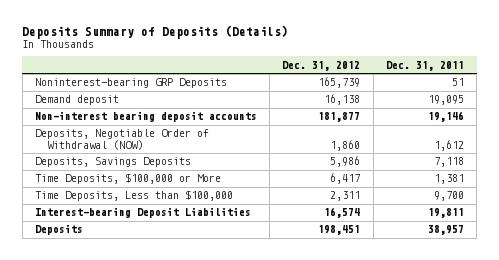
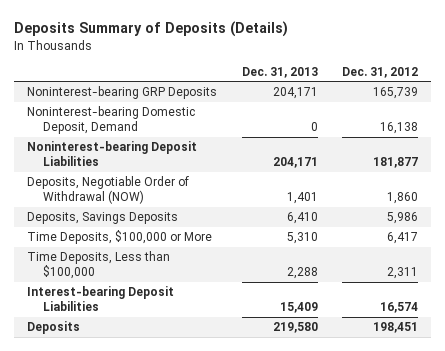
[386,60,465,71] Dec. 31, 2011 -> none
none -> [241,66,318,78] Dec. 31, 2013
[34,95,119,106] Demand deposit -> [26,106,195,135] Noninterest-bearing Domestic Deposit, Demand
[34,111,257,123] Non-interest bearing deposit accounts -> [26,141,197,167] Noninterest-bearing Deposit Liabilities

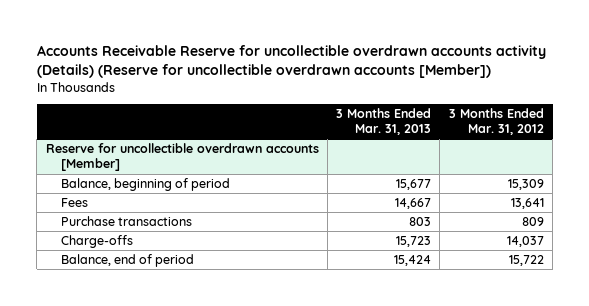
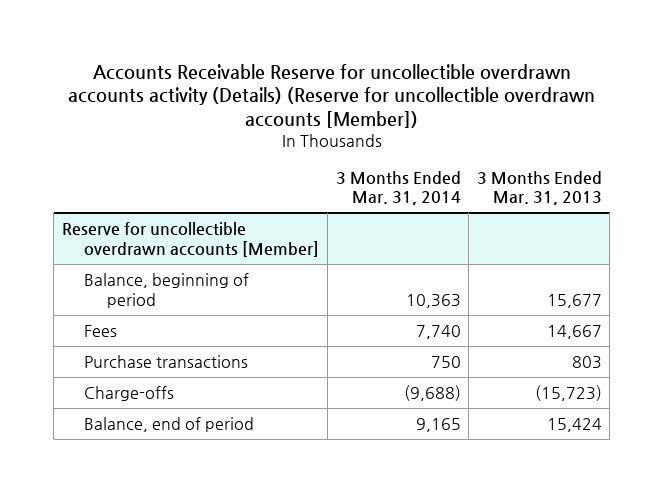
[448,107,544,136] 3 Months Ended Mar. 31, 2012 -> none
none -> [335,170,461,206] 3 Months Ended Mar. 31, 2014
[396,236,432,248] 15,723 -> [534,385,602,402] (15,723)

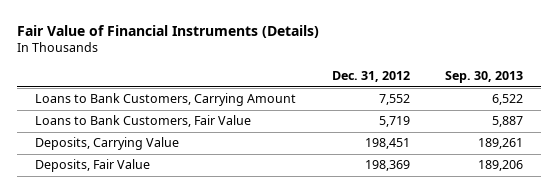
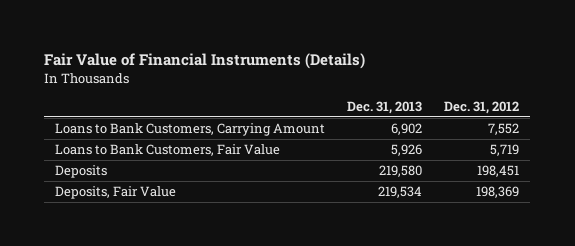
[445,71,524,84] Sep. 30, 2013 -> none
none -> [347,101,423,115] Dec. 31, 2013
[34,137,179,151] Deposits, Carrying Value -> [55,165,108,179] Deposits

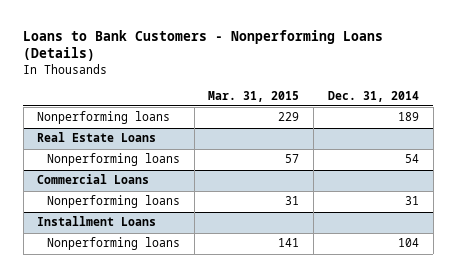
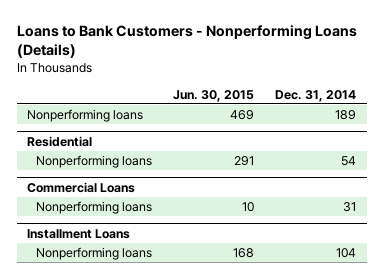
[208,90,300,102] Mar. 31, 2015 -> none
none -> [173,89,255,102] Jun. 30, 2015
[37,132,157,143] Real Estate Loans -> [27,135,93,147] Residential

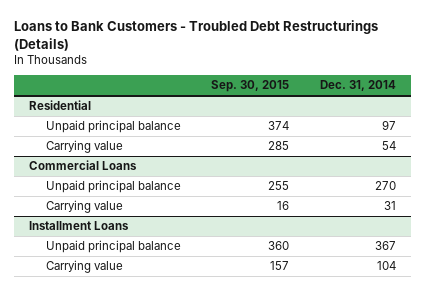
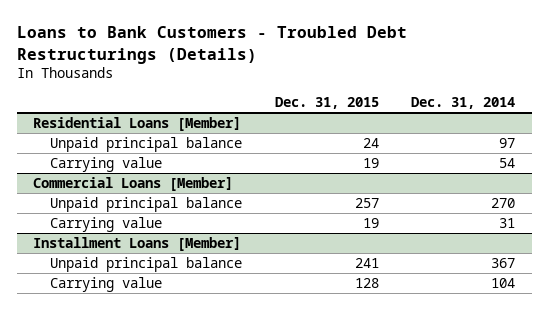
[211,80,290,93] Sep. 30, 2015 -> none
none -> [274,96,379,109] Dec. 31, 2015
[28,100,91,111] Residential -> [33,116,242,131] Residential Loans [Member]
[28,160,137,171] Commercial Loans -> [33,176,234,191] Commercial Loans [Member]
[28,221,129,231] Installment Loans -> [33,236,242,251] Installment Loans [Member]

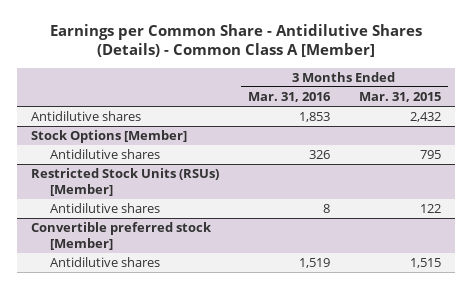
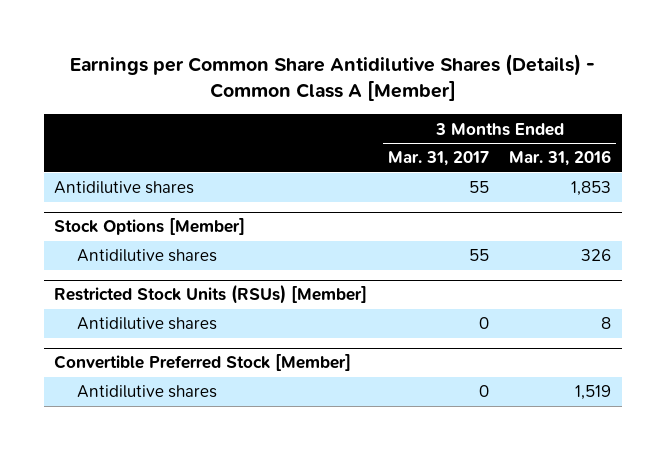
[49,23,422,58] Earnings per Common Share - Antidilutive Shares (Details) - Common Class A [Member] -> [69,53,595,102] Earnings per Common Share Antidilutive Shares (Details) - Common Class A [Member]
[358,92,441,103] Mar. 31, 2015 -> none
none -> [387,151,489,167] Mar. 31, 2017
[30,222,212,251] Convertible preferred stock [Member] -> [54,354,352,372] Convertible Preferred Stock [Member]

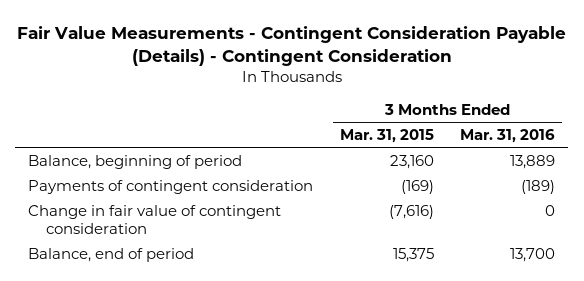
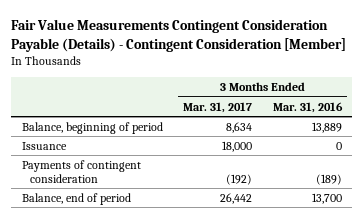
[16,25,566,66] Fair Value Measurements - Contingent Consideration Payable (Details) - Contingent Consideration -> [11,19,347,52] Fair Value Measurements Contingent Consideration Payable (Details) - Contingent Consideration [Member]
[339,129,434,144] Mar. 31, 2015 -> none
none -> [183,101,253,113] Mar. 31, 2017
none -> [21,141,67,150] Issuance
[28,204,282,234] Change in fair value of contingent consideration -> none

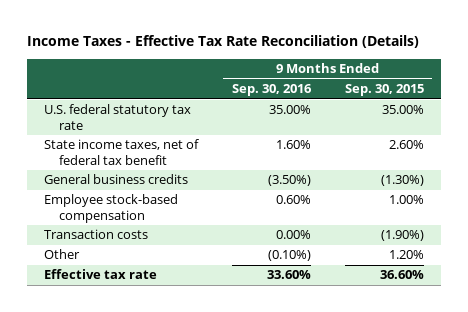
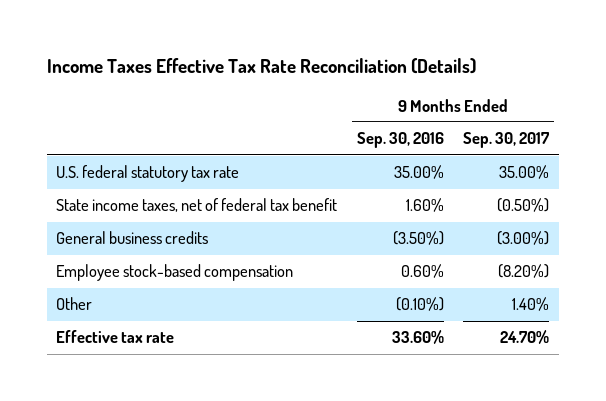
[27,35,420,49] Income Taxes - Effective Tax Rate Reconciliation (Details) -> [46,57,476,74] Income Taxes Effective Tax Rate Reconciliation (Details)
[344,84,424,97] Sep. 30, 2015 -> none
none -> [463,132,551,149] Sep. 30, 2017
[44,229,149,240] Transaction costs -> none

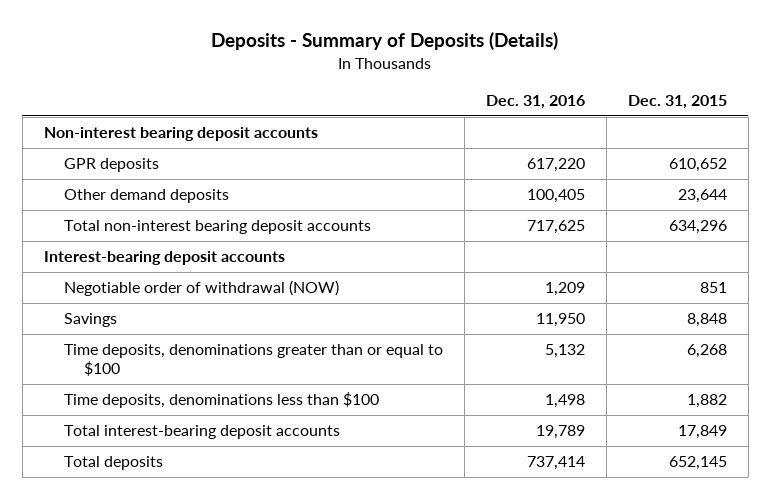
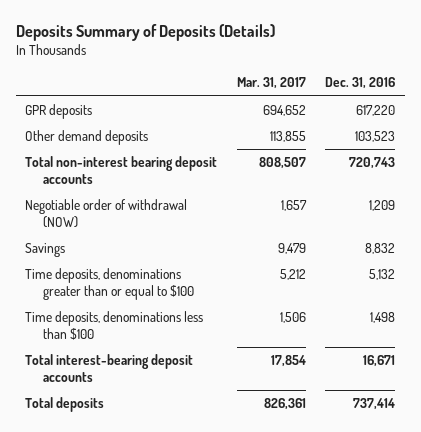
[211,32,559,51] Deposits - Summary of Deposits (Details) -> [15,23,275,41] Deposits Summary of Deposits (Details)
[627,94,727,109] Dec. 31, 2015 -> none
none -> [236,77,306,90] Mar. 31, 2017
[43,127,318,142] Non-interest bearing deposit accounts -> none
[43,251,285,266] Interest-bearing deposit accounts -> none
[526,189,585,204] 100,405 -> [355,131,396,143] 103,523
[526,220,585,235] 717,625 -> [349,157,396,170] 720,743
[535,313,585,328] 11,950 -> [365,243,396,255] 8,832
[535,425,585,440] 19,789 -> [363,355,396,368] 16,671

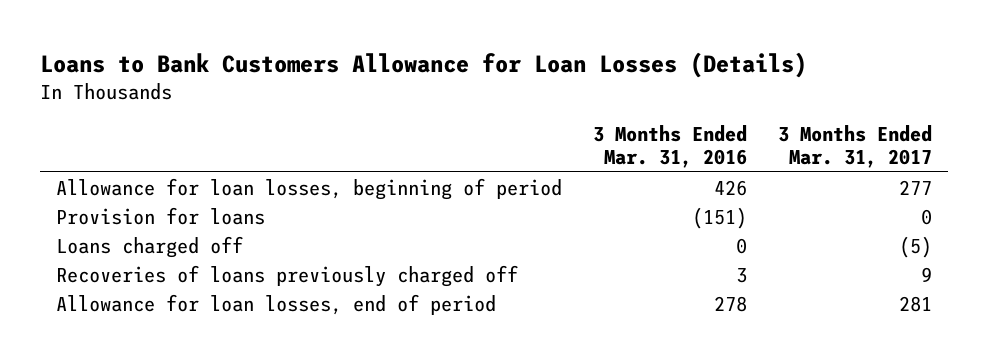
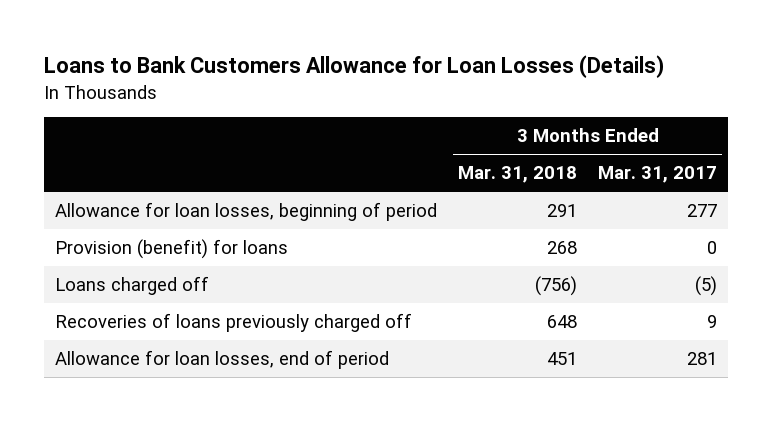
[593,124,748,169] 3 Months Ended Mar. 31, 2016 -> none
none -> [458,166,578,184] Mar. 31, 2018
[55,206,265,225] Provision for loans -> [54,239,288,260] Provision (benefit) for loans

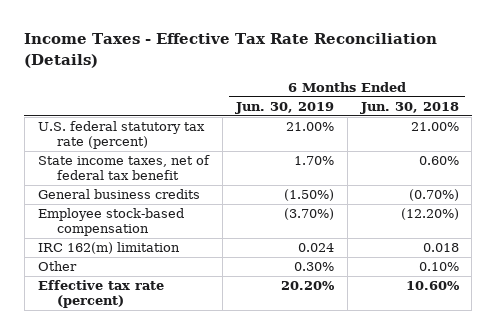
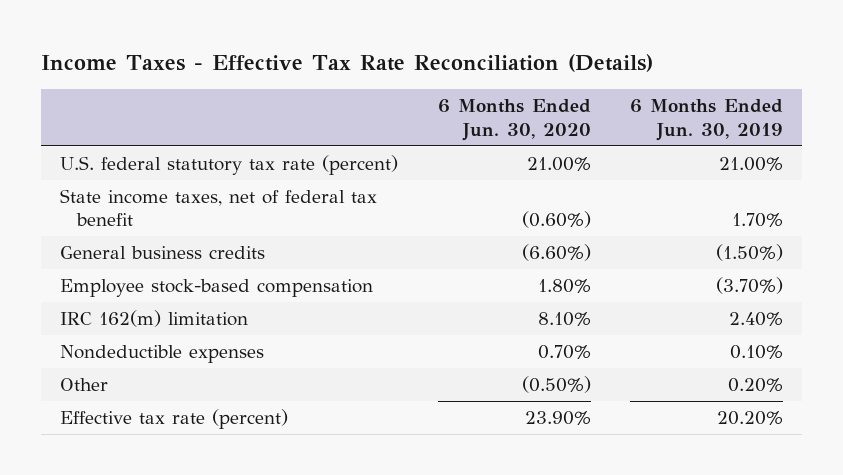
[359,101,459,114] Jun. 30, 2018 -> none
none -> [437,99,591,141] 6 Months Ended Jun. 30, 2020
[297,243,334,253] 0.024 -> [728,312,783,327] 2.40%
none -> [60,345,265,364] Nondeductible expenses
[293,262,334,272] 0.30% -> [727,378,783,393] 0.20%

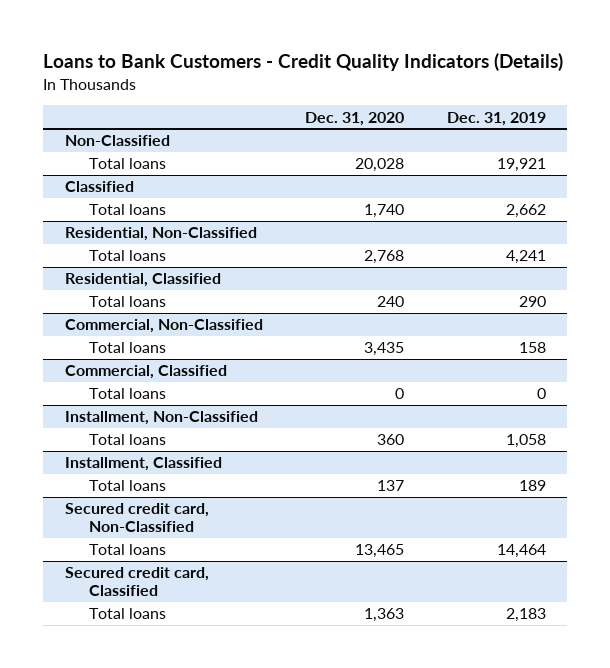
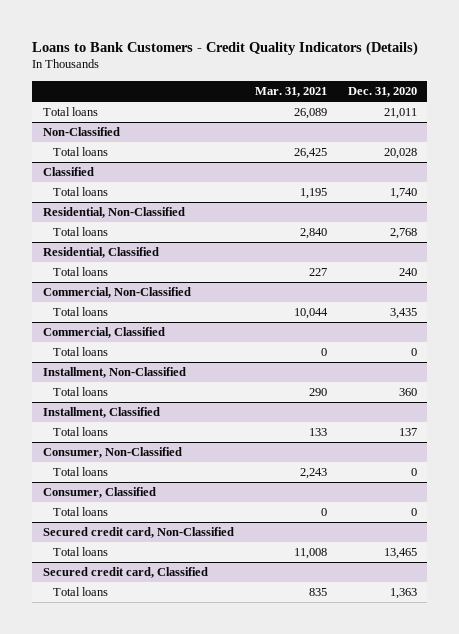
[446,111,546,126] Dec. 31, 2019 -> none
none -> [254,87,327,98] Mar. 31, 2021
none -> [42,107,98,117] Total loans
none -> [42,447,182,459] Consumer, Non-Classified
none -> [52,467,108,477] Total loans
none -> [42,487,156,499] Consumer, Classified
none -> [52,507,108,517] Total loans

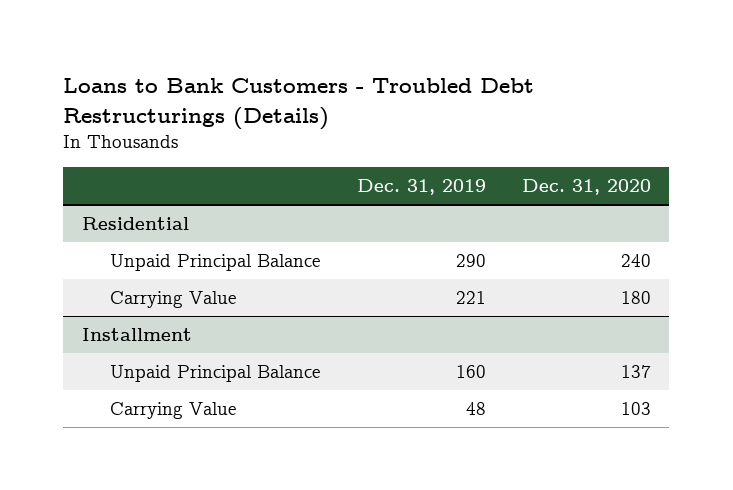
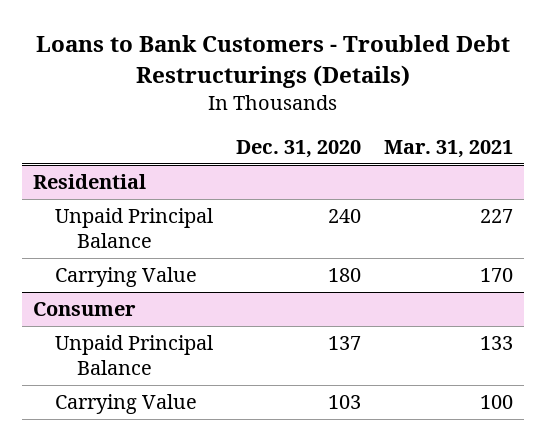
[356,179,486,196] Dec. 31, 2019 -> none
none -> [383,139,513,158] Mar. 31, 2021
[81,328,192,342] Installment -> [33,302,137,317] Consumer

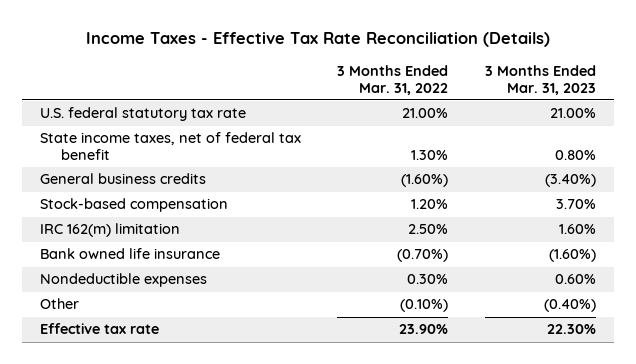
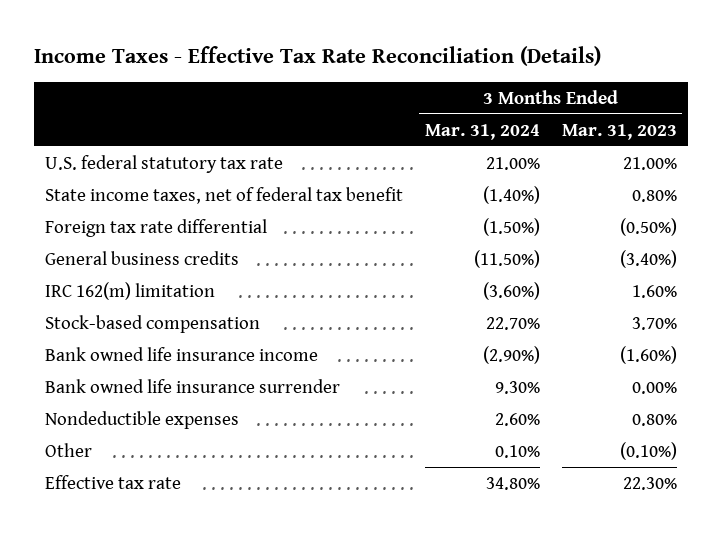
[337,64,449,95] 3 Months Ended Mar. 31, 2022 -> none
none -> [424,123,540,140] Mar. 31, 2024
none -> [45,218,268,237] Foreign tax rate differential
[39,198,228,213] Stock-based compensation -> [45,314,261,333] Stock-based compensation
[39,248,220,260] Bank owned life insurance -> [45,346,319,361] Bank owned life insurance income
none -> [45,378,341,393] Bank owned life insurance surrender
[554,274,596,285] 0.60% -> [631,413,677,426] 0.80%
[543,299,596,313] (0.40%) -> [619,441,677,460] (0.10%)

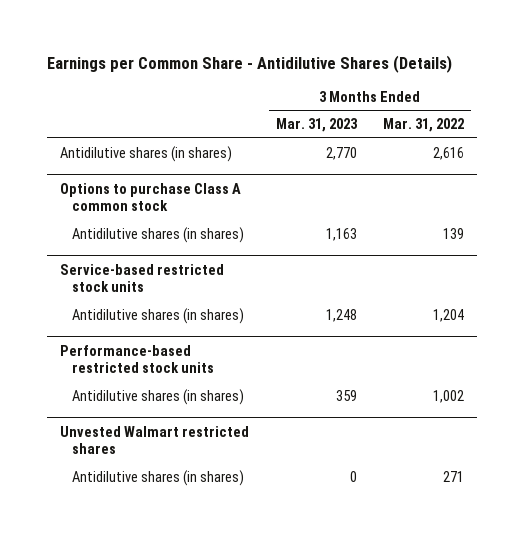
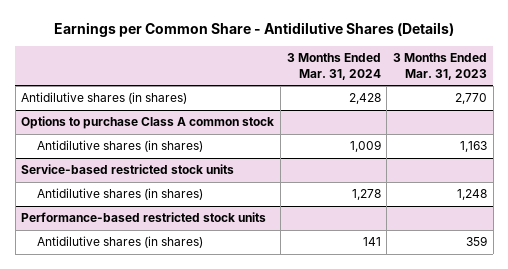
[382,118,464,133] Mar. 31, 2022 -> none
none -> [286,53,381,80] 3 Months Ended Mar. 31, 2024
[60,425,250,455] Unvested Walmart restricted shares -> none
[72,469,245,486] Antidilutive shares (in shares) -> none

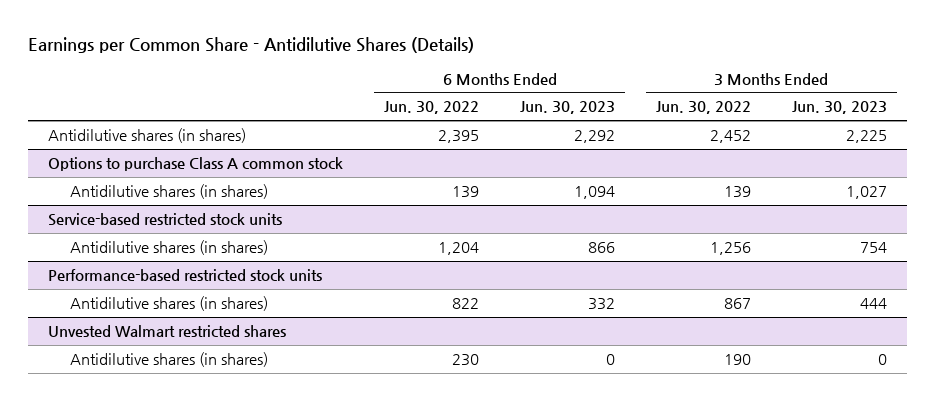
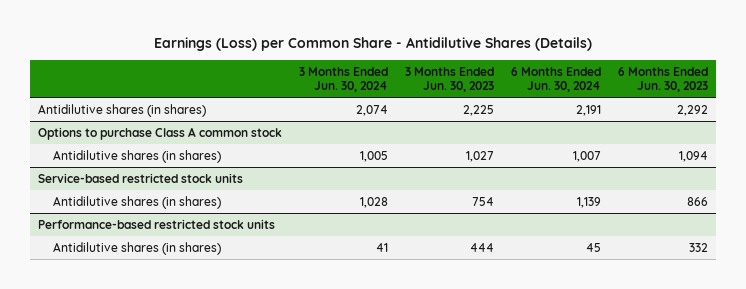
[27,37,474,54] Earnings per Common Share - Antidilutive Shares (Details) -> [153,37,592,52] Earnings (Loss) per Common Share - Antidilutive Shares (Details)
[384,101,480,115] Jun. 30, 2022 -> none
[655,101,751,115] Jun. 30, 2022 -> none
none -> [299,67,389,93] 3 Months Ended Jun. 30, 2024
none -> [510,67,601,93] 6 Months Ended Jun. 30, 2024
[48,324,287,337] Unvested Walmart restricted shares -> none
[70,351,269,367] Antidilutive shares (in shares) -> none

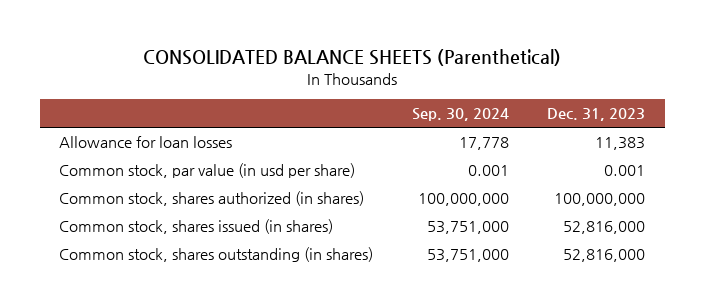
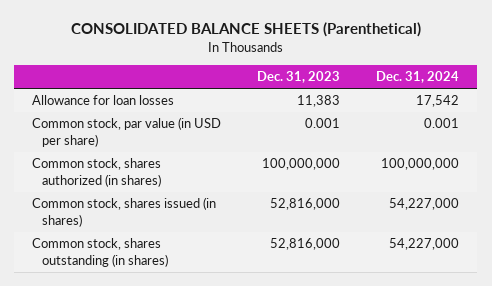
[411,108,509,122] Sep. 30, 2024 -> none
none -> [376,71,460,84] Dec. 31, 2024
[59,163,356,179] Common stock, par value (in usd per share) -> [32,117,222,147] Common stock, par value (in USD per share)

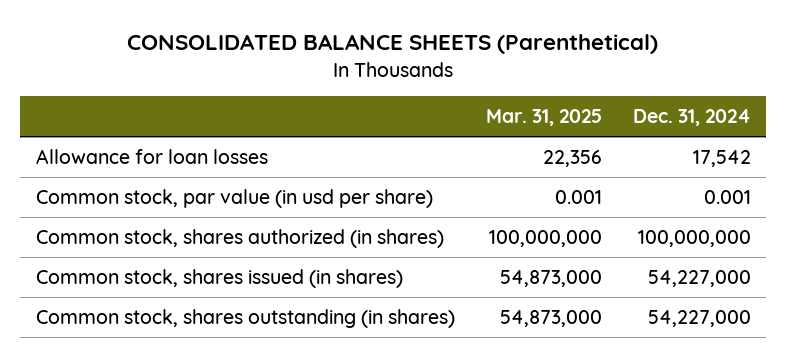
[257,71,341,84] Dec. 31, 2023 -> none
none -> [485,109,602,127] Mar. 31, 2025
[32,117,222,147] Common stock, par value (in USD per share) -> [35,188,433,208] Common stock, par value (in usd per share)

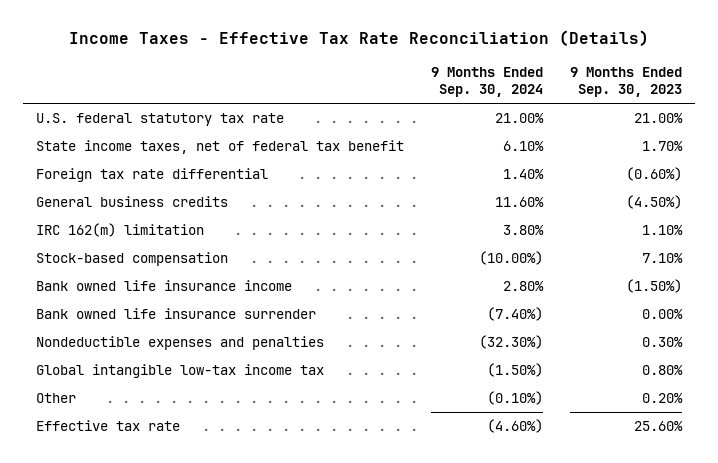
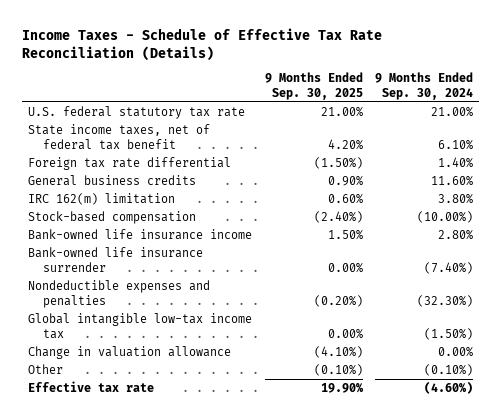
[69,30,650,47] Income Taxes - Effective Tax Rate Reconciliation (Details) -> [22,27,383,61] Income Taxes - Schedule of Effective Tax Rate Reconciliation (Details)
[569,67,682,98] 9 Months Ended Sep. 30, 2023 -> none
none -> [264,72,363,100] 9 Months Ended Sep. 30, 2025
[36,280,293,292] Bank owned life insurance income -> [28,228,253,240] Bank-owned life insurance income
[36,308,317,320] Bank owned life insurance surrender -> [28,246,204,272] Bank-owned life insurance surrender
none -> [28,345,232,359] Change in valuation allowance

